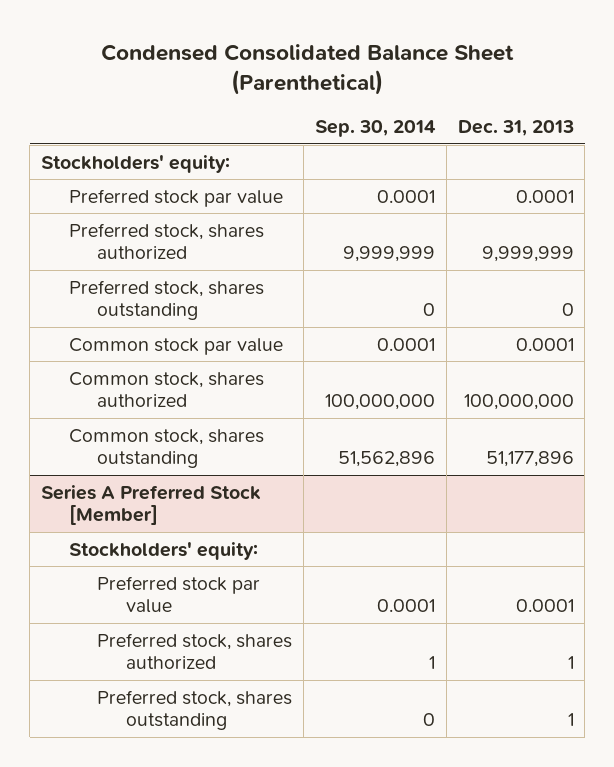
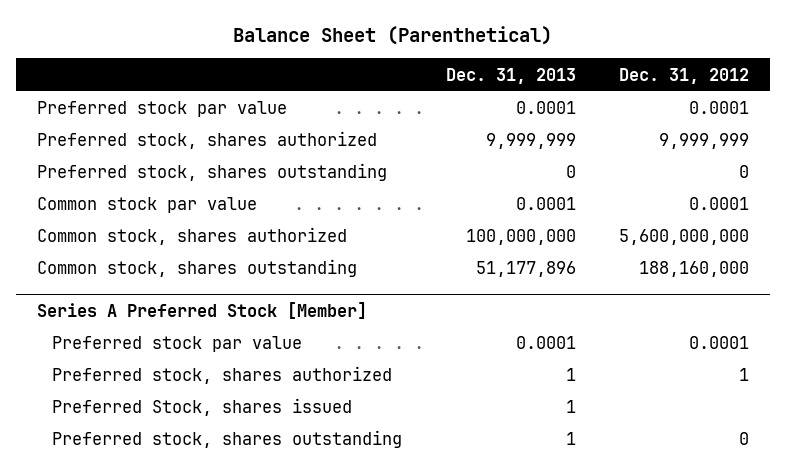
[101,43,515,95] Condensed Consolidated Balance Sheet (Parenthetical) -> [232,25,552,45] Balance Sheet (Parenthetical)
[314,120,436,138] Sep. 30, 2014 -> none
none -> [618,67,749,84] Dec. 31, 2012
[40,154,230,173] Stockholders' equity: -> none
[69,541,259,560] Stockholders' equity: -> none
none -> [52,398,353,417] Preferred Stock, shares issued

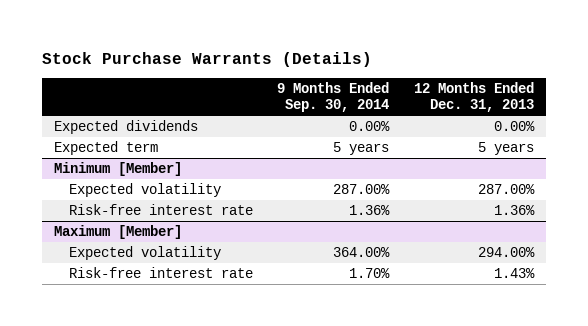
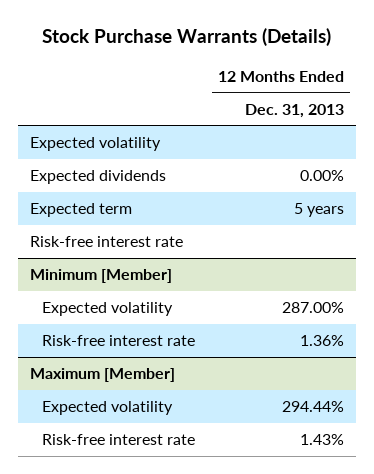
[277,81,390,113] 9 Months Ended Sep. 30, 2014 -> none
none -> [29,137,161,152] Expected volatility
none -> [29,236,183,248] Risk-free interest rate
[477,247,535,258] 294.00% -> [282,401,345,413] 294.44%

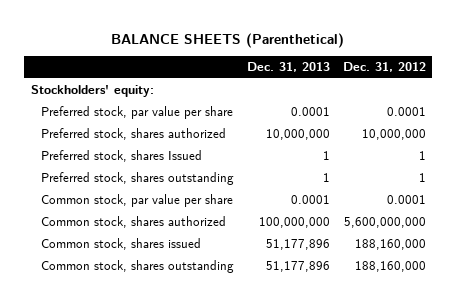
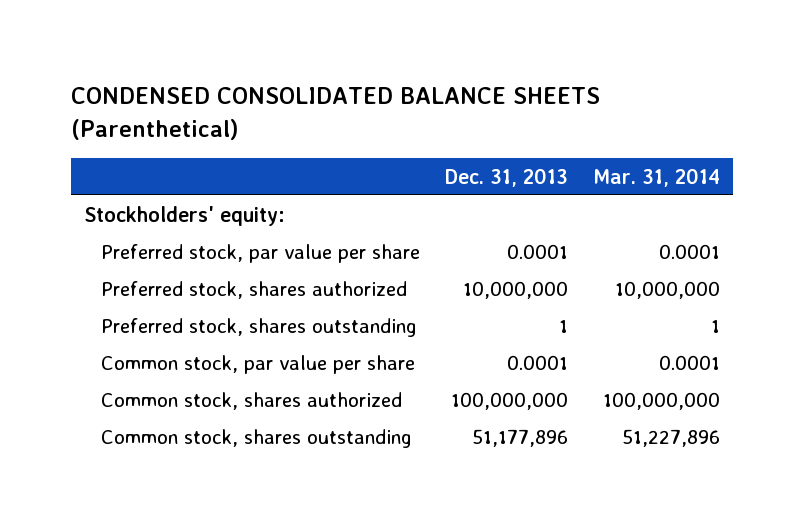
[111,32,345,48] BALANCE SHEETS (Parenthetical) -> [71,87,601,140] CONDENSED CONSOLIDATED BALANCE SHEETS (Parenthetical)
[342,62,426,73] Dec. 31, 2012 -> none
none -> [593,167,721,187] Mar. 31, 2014
[40,150,202,163] Preferred stock, shares Issued -> none
[40,238,201,251] Common stock, shares issued -> none

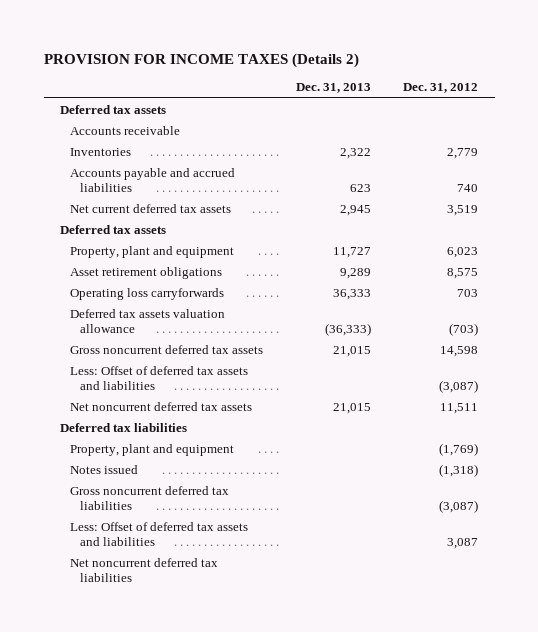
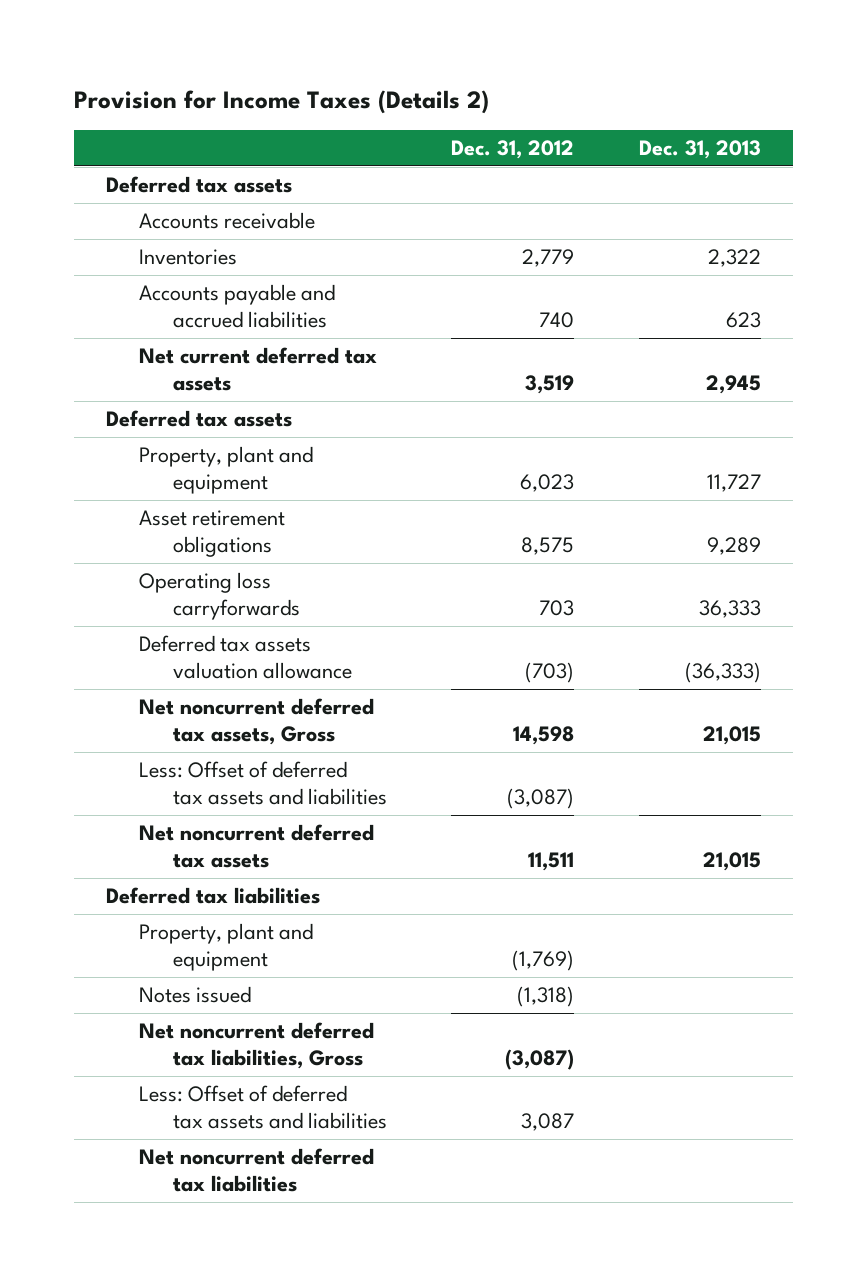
[43,52,359,68] PROVISION FOR INCOME TAXES (Details 2) -> [73,89,489,114] Provision for Income Taxes (Details 2)
[69,344,263,354] Gross noncurrent deferred tax assets -> [139,698,375,746] Net noncurrent deferred tax assets, Gross
[69,485,229,510] Gross noncurrent deferred tax liabilities -> [139,1022,375,1070] Net noncurrent deferred tax liabilities, Gross

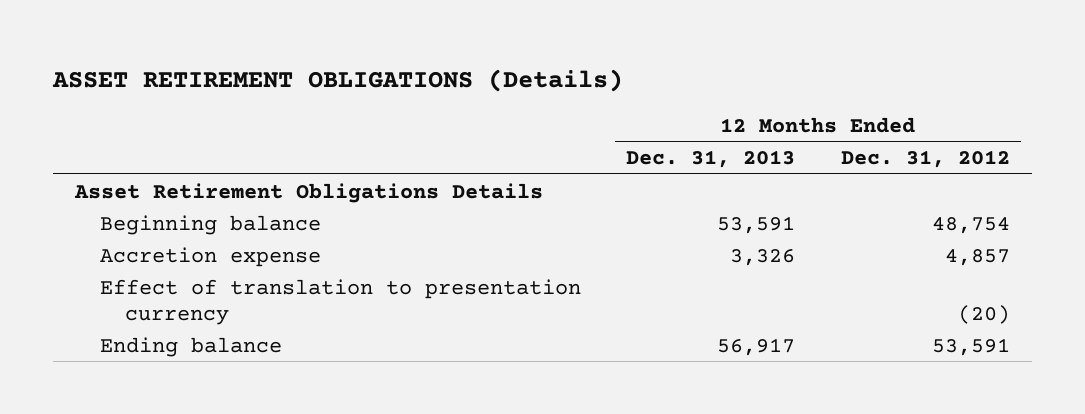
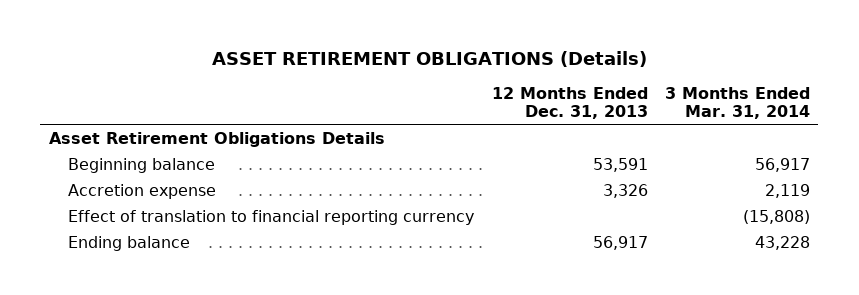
[840,150,1010,169] Dec. 31, 2012 -> none
none -> [664,86,810,119] 3 Months Ended Mar. 31, 2014
[100,278,582,325] Effect of translation to presentation currency -> [68,209,475,225] Effect of translation to financial reporting currency

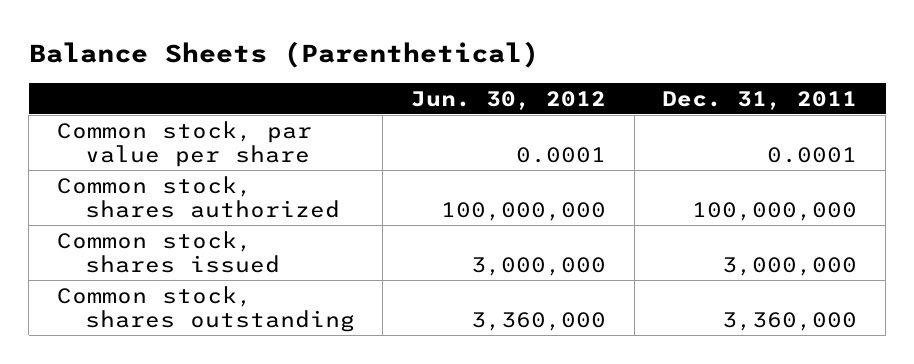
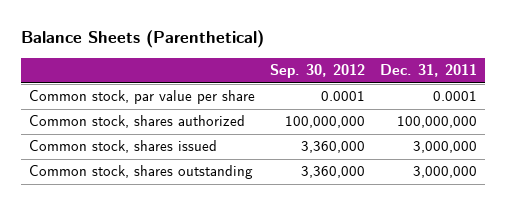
[410,90,606,110] Jun. 30, 2012 -> none
none -> [270,64,366,79] Sep. 30, 2012
[722,312,858,332] 3,360,000 -> [413,166,478,179] 3,000,000

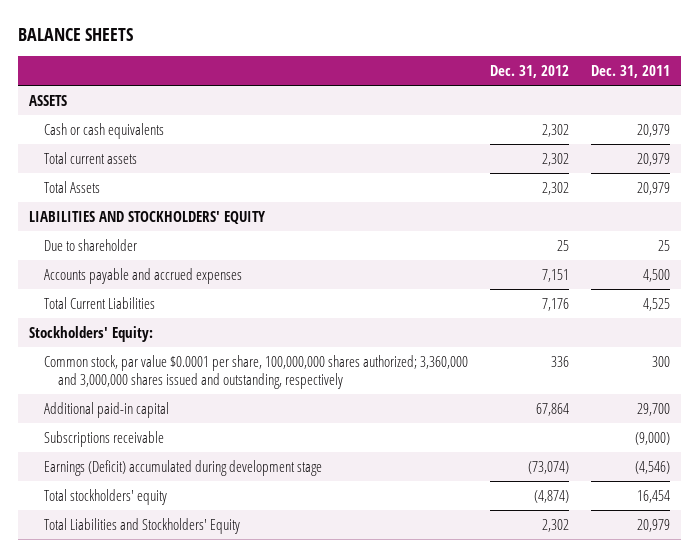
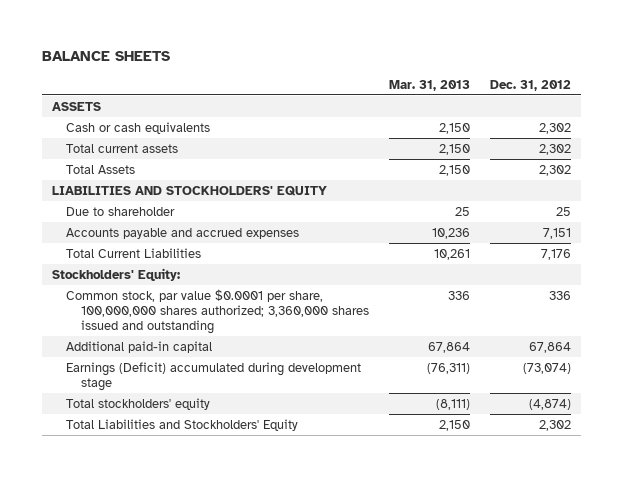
[590,65,670,79] Dec. 31, 2011 -> none
none -> [388,79,470,91] Mar. 31, 2013
[43,354,468,389] Common stock, par value $0.0001 per share, 100,000,000 shares authorized; 3,360,000 and 3,000,000 shares issued and outstanding, respectively -> [66,288,369,335] Common stock, par value $0.0001 per share, 100,000,000 shares authorized; 3,360,000 shares issued and outstanding
[43,430,164,447] Subscriptions receivable -> none

